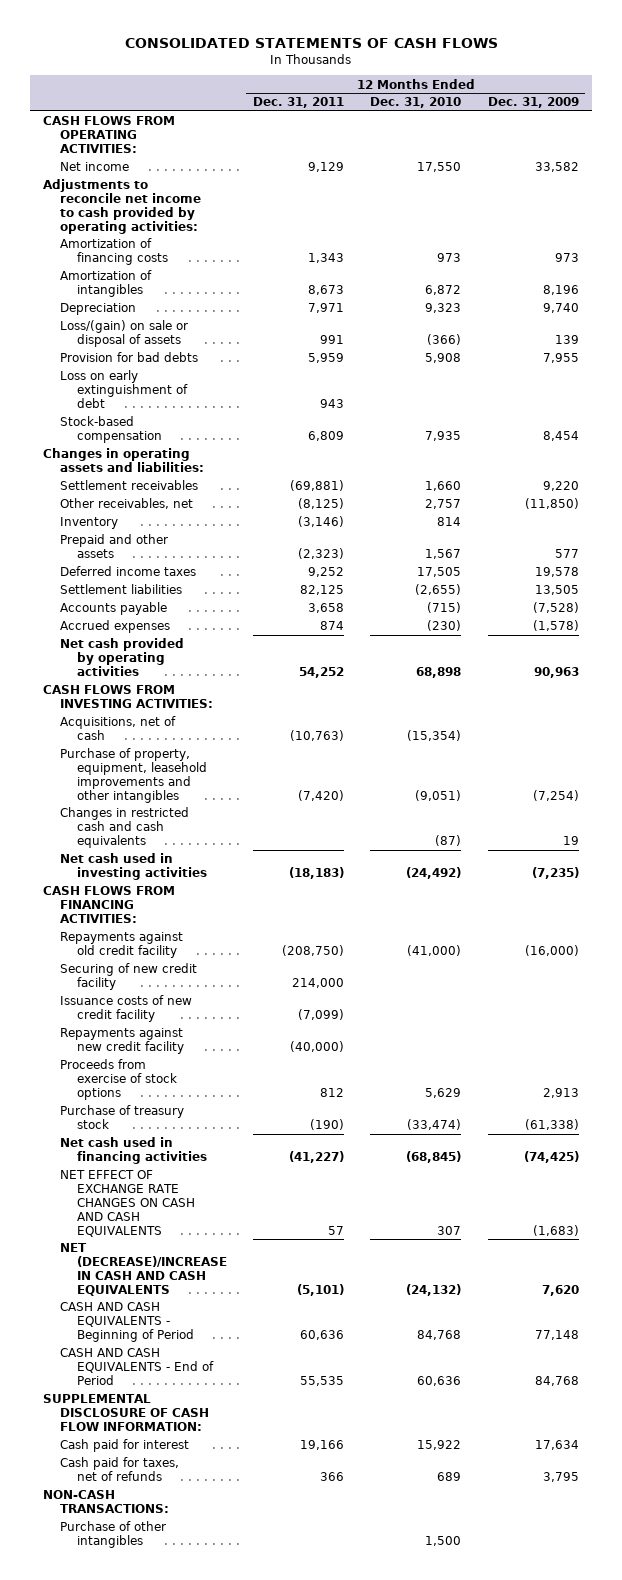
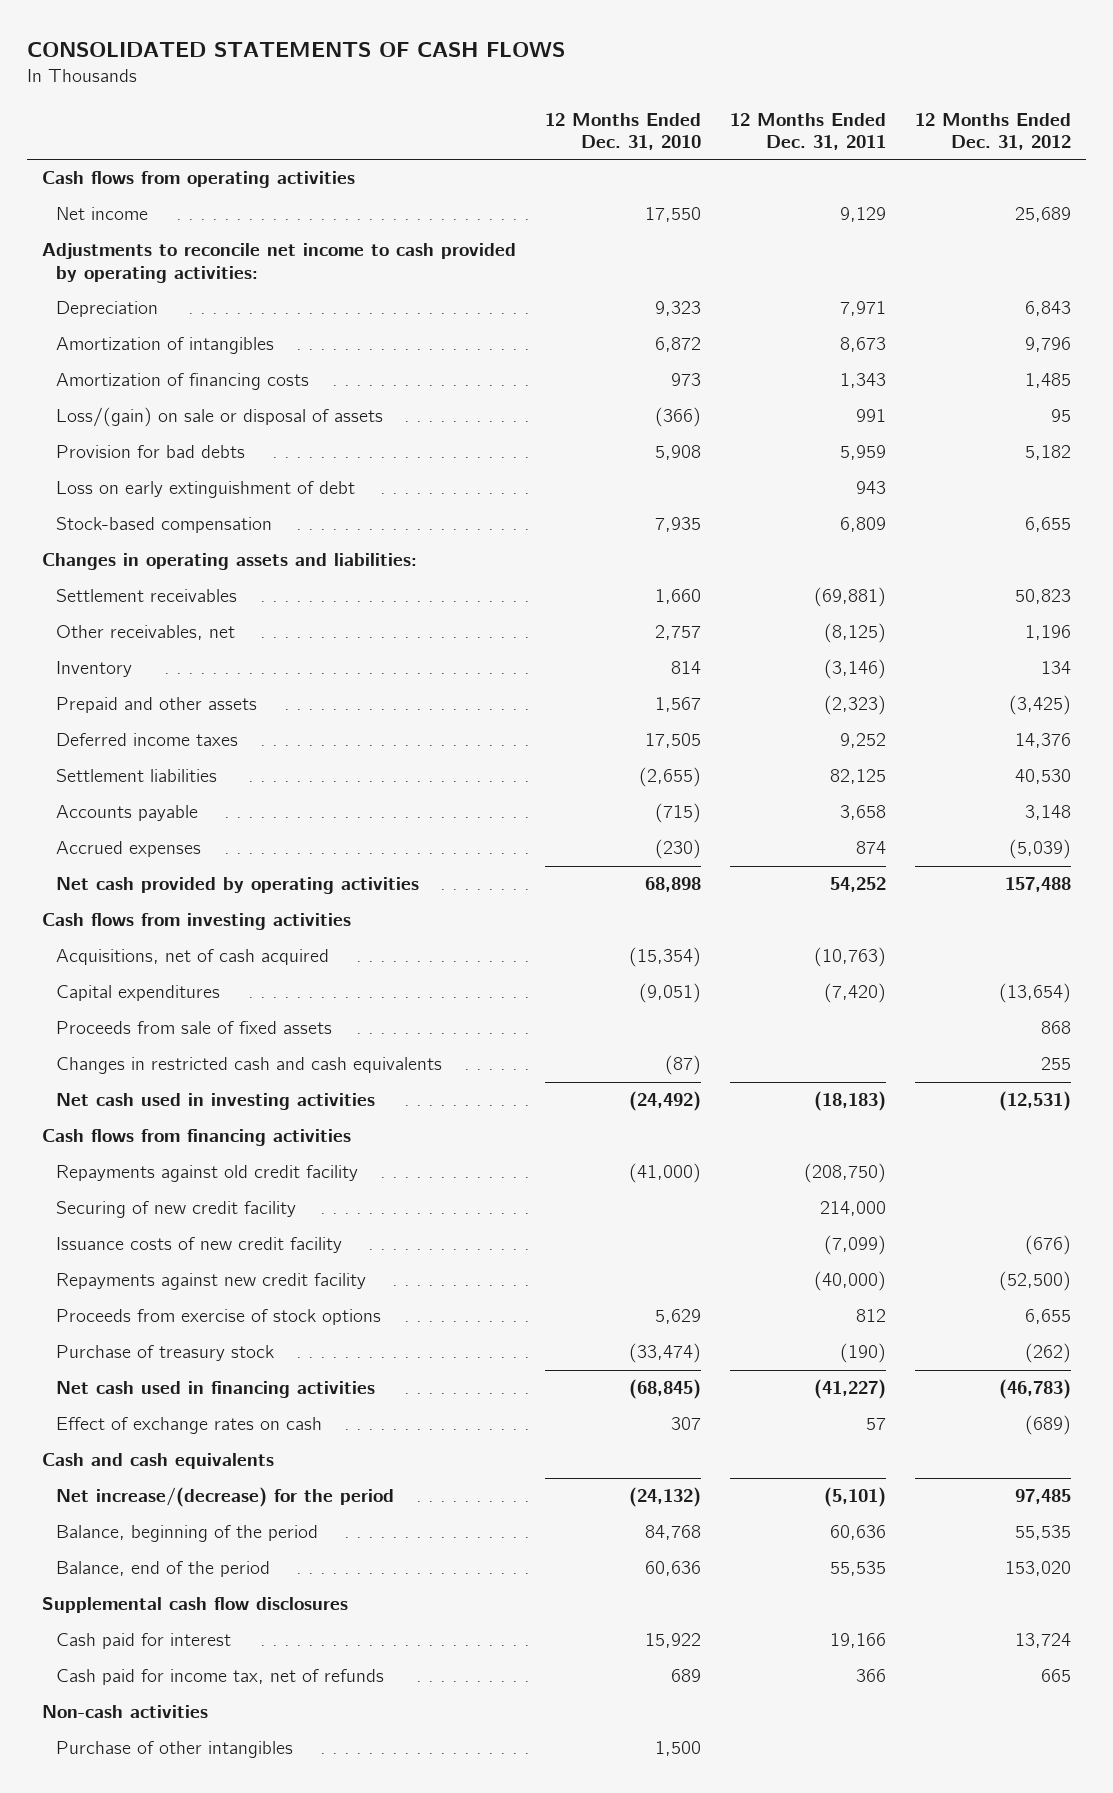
[487,97,579,109] Dec. 31, 2009 -> none
none -> [915,112,1072,151] 12 Months Ended Dec. 31, 2012
[43,116,176,153] CASH FLOWS FROM OPERATING ACTIVITIES: -> [41,171,355,189] Cash flows from operating activities
[60,270,153,297] Amortization of intangibles -> [55,337,274,355] Amortization of intangibles
[60,238,168,265] Amortization of financing costs -> [55,373,309,391] Amortization of financing costs
[43,685,214,708] CASH FLOWS FROM INVESTING ACTIVITIES: -> [41,913,351,931] Cash flows from investing activities
[60,716,177,740] Acquisitions, net of cash -> [55,949,329,966] Acquisitions, net of cash acquired
[60,748,207,803] Purchase of property, equipment, leasehold improvements and other intangibles -> [55,985,220,1002] Capital expenditures
none -> [55,1021,332,1035] Proceeds from sale of fixed assets
[43,886,176,923] CASH FLOWS FROM FINANCING ACTIVITIES: -> [41,1129,351,1147] Cash flows from financing activities
[60,1170,195,1237] NET EFFECT OF EXCHANGE RATE CHANGES ON CASH AND CASH EQUIVALENTS -> [55,1417,322,1435] Effect of exchange rates on cash
none -> [41,1453,274,1470] Cash and cash equivalents
[60,1243,227,1296] NET (DECREASE)/INCREASE IN CASH AND CASH EQUIVALENTS -> [55,1487,394,1508] Net increase/(decrease) for the period
[60,1302,194,1342] CASH AND CASH EQUIVALENTS - Beginning of Period -> [55,1525,318,1543] Balance, beginning of the period
[60,1348,214,1385] CASH AND CASH EQUIVALENTS - End of Period -> [55,1561,270,1578] Balance, end of the period
[43,1394,210,1431] SUPPLEMENTAL DISCLOSURE OF CASH FLOW INFORMATION: -> [41,1597,348,1614] Supplemental cash flow disclosures
[60,1457,180,1481] Cash paid for taxes, net of refunds -> [55,1669,384,1686] Cash paid for income tax, net of refunds
[43,1490,170,1513] NON-CASH TRANSACTIONS: -> [41,1705,208,1719] Non-cash activities

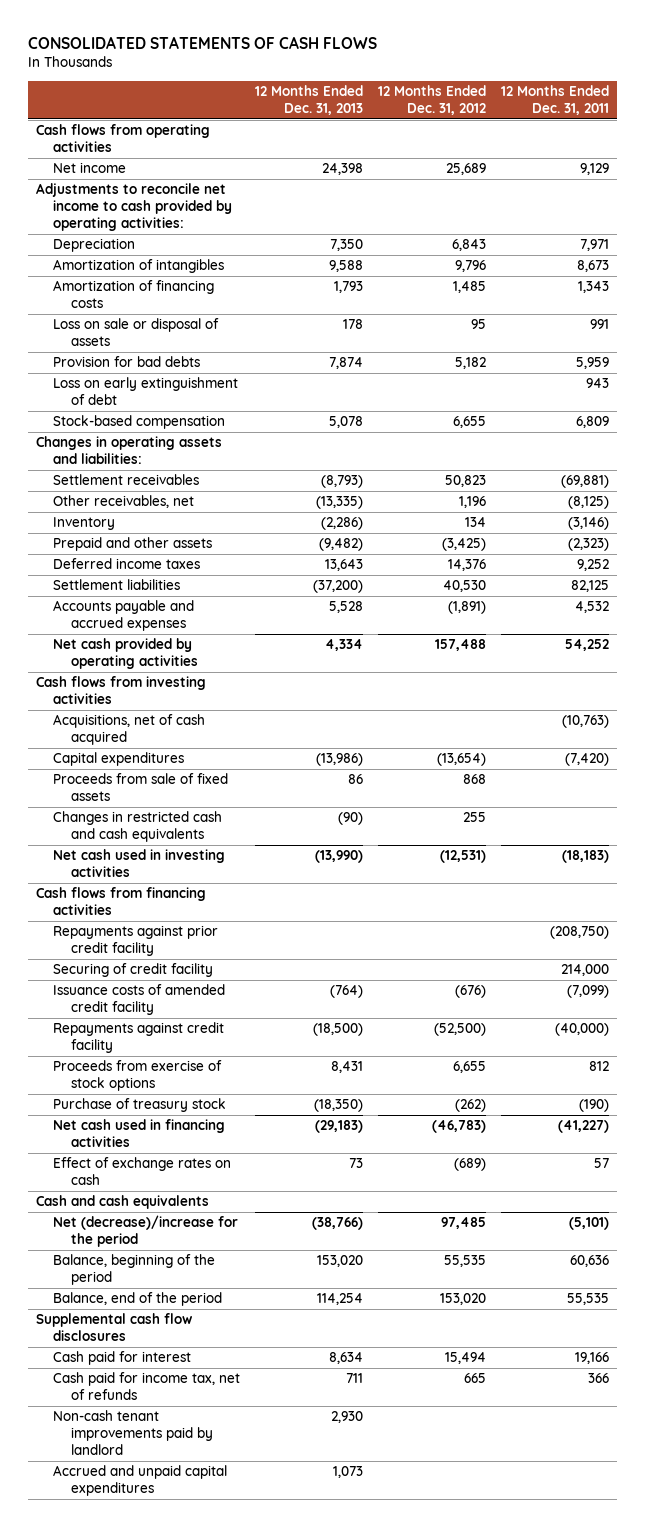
[544,112,701,151] 12 Months Ended Dec. 31, 2010 -> none
none -> [255,85,364,115] 12 Months Ended Dec. 31, 2013
[55,407,383,428] Loss/(gain) on sale or disposal of assets -> [53,318,220,347] Loss on sale or disposal of assets
[55,805,198,822] Accounts payable -> none
[55,841,201,858] Accrued expenses -> none
none -> [53,600,195,632] Accounts payable and accrued expenses
[55,1165,358,1183] Repayments against old credit facility -> [53,925,219,957] Repayments against prior credit facility
[55,1201,296,1219] Securing of new credit facility -> [53,963,214,978] Securing of credit facility
[55,1237,342,1254] Issuance costs of new credit facility -> [53,984,226,1016] Issuance costs of amended credit facility
[55,1273,366,1291] Repayments against new credit facility -> [53,1022,225,1054] Repayments against credit facility
[55,1487,394,1508] Net increase/(decrease) for the period -> [53,1215,239,1248] Net (decrease)/increase for the period
[1015,1633,1072,1649] 13,724 -> [445,1352,487,1365] 15,494
[41,1705,208,1719] Non-cash activities -> none
[55,1741,293,1759] Purchase of other intangibles -> none
none -> [53,1410,213,1456] Non-cash tenant improvements paid by landlord
none -> [53,1465,228,1497] Accrued and unpaid capital expenditures

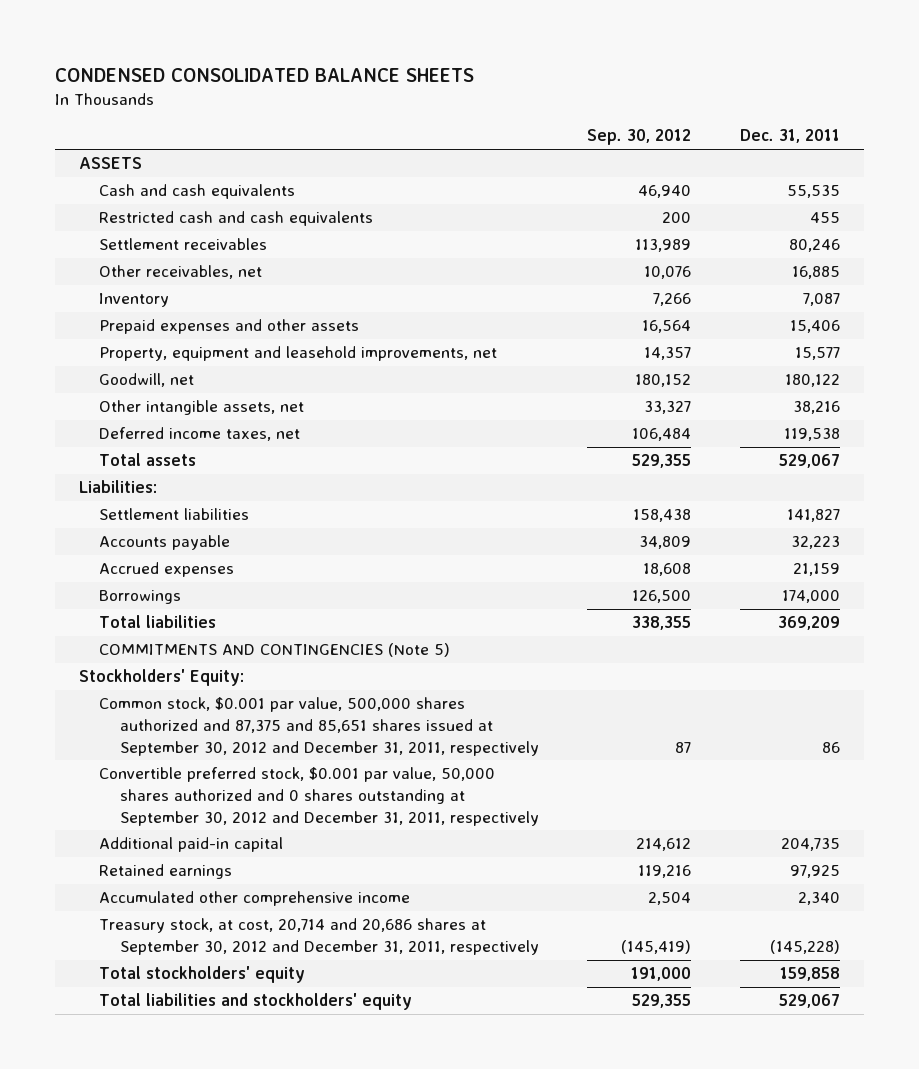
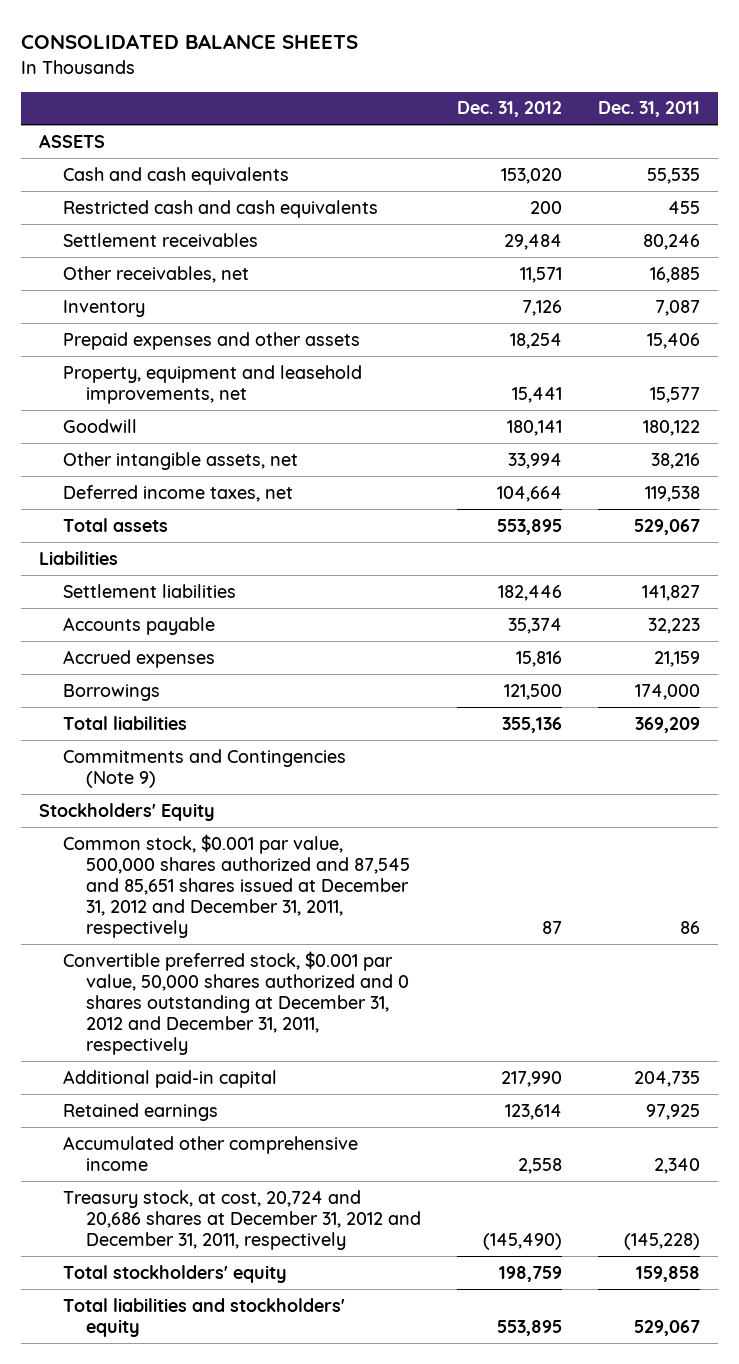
[54,67,474,82] CONDENSED CONSOLIDATED BALANCE SHEETS -> [21,34,359,50] CONSOLIDATED BALANCE SHEETS
[587,129,692,146] Sep. 30, 2012 -> none
none -> [457,101,563,118] Dec. 31, 2012
[99,373,195,388] Goodwill, net -> [62,418,137,433] Goodwill
[79,480,158,494] Liabilities: -> [39,550,119,565] Liabilities
[99,643,451,658] COMMITMENTS AND CONTINGENCIES (Note 5) -> [62,748,346,788] Commitments and Contingencies (Note 9)
[79,669,245,687] Stockholders' Equity: -> [39,802,216,821] Stockholders' Equity
[99,697,539,756] Common stock, $0.001 par value, 500,000 shares authorized and 87,375 and 85,651 shares issued at September 30, 2012 and December 31, 2011, respectively -> [62,833,411,939] Common stock, $0.001 par value, 500,000 shares authorized and 87,545 and 85,651 shares issued at December 31, 2012 and December 31, 2011, respectively
[99,767,539,826] Convertible preferred stock, $0.001 par value, 50,000 shares authorized and 0 shares outstanding at September 30, 2012 and December 31, 2011, respectively -> [62,950,410,1056] Convertible preferred stock, $0.001 par value, 50,000 shares authorized and 0 shares outstanding at December 31, 2012 and December 31, 2011, respectively
[99,918,539,956] Treasury stock, at cost, 20,714 and 20,686 shares at September 30, 2012 and December 31, 2011, respectively -> [62,1189,422,1251] Treasury stock, at cost, 20,724 and 20,686 shares at December 31, 2012 and December 31, 2011, respectively

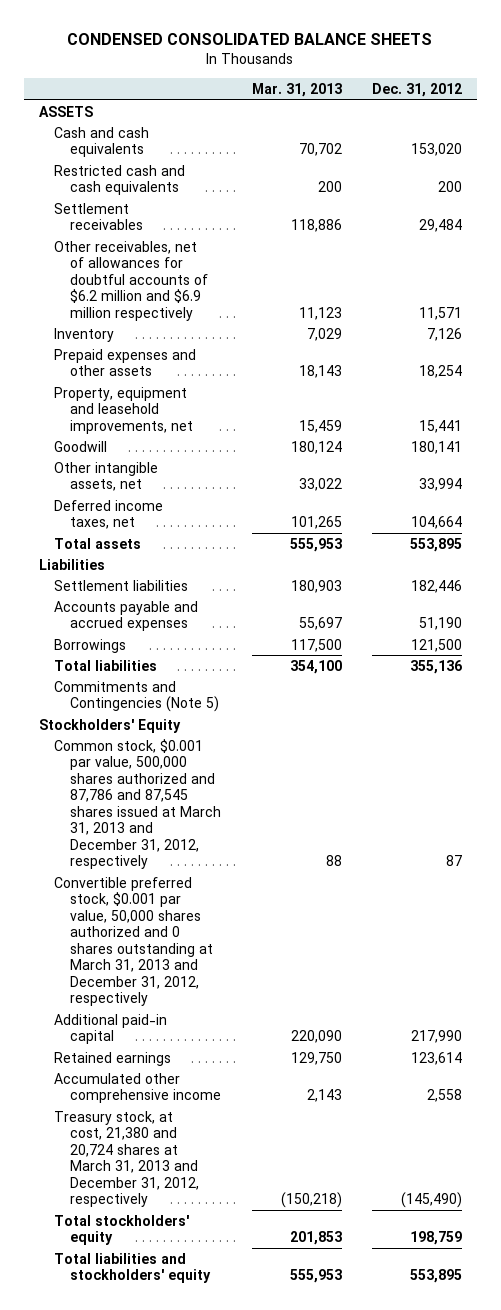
[21,34,359,50] CONSOLIDATED BALANCE SHEETS -> [67,33,433,46] CONDENSED CONSOLIDATED BALANCE SHEETS
[598,101,701,118] Dec. 31, 2011 -> none
none -> [251,83,342,98] Mar. 31, 2013
[62,265,249,283] Other receivables, net -> [54,240,209,321] Other receivables, net of allowances for doubtful accounts of $6.2 million and $6.9 million respectively
[62,616,215,635] Accounts payable -> none
[62,649,215,668] Accrued expenses -> none
none -> [54,600,199,632] Accounts payable and accrued expenses
[62,748,346,788] Commitments and Contingencies (Note 9) -> [54,680,220,713] Commitments and Contingencies (Note 5)
[62,833,411,939] Common stock, $0.001 par value, 500,000 shares authorized and 87,545 and 85,651 shares issued at December 31, 2012 and December 31, 2011, respectively -> [54,738,222,870] Common stock, $0.001 par value, 500,000 shares authorized and 87,786 and 87,545 shares issued at March 31, 2013 and December 31, 2012, respectively
[62,950,410,1056] Convertible preferred stock, $0.001 par value, 50,000 shares authorized and 0 shares outstanding at December 31, 2012 and December 31, 2011, respectively -> [54,876,214,1007] Convertible preferred stock, $0.001 par value, 50,000 shares authorized and 0 shares outstanding at March 31, 2013 and December 31, 2012, respectively
[62,1189,422,1251] Treasury stock, at cost, 20,724 and 20,686 shares at December 31, 2012 and December 31, 2011, respectively -> [54,1110,200,1208] Treasury stock, at cost, 21,380 and 20,724 shares at March 31, 2013 and December 31, 2012, respectively

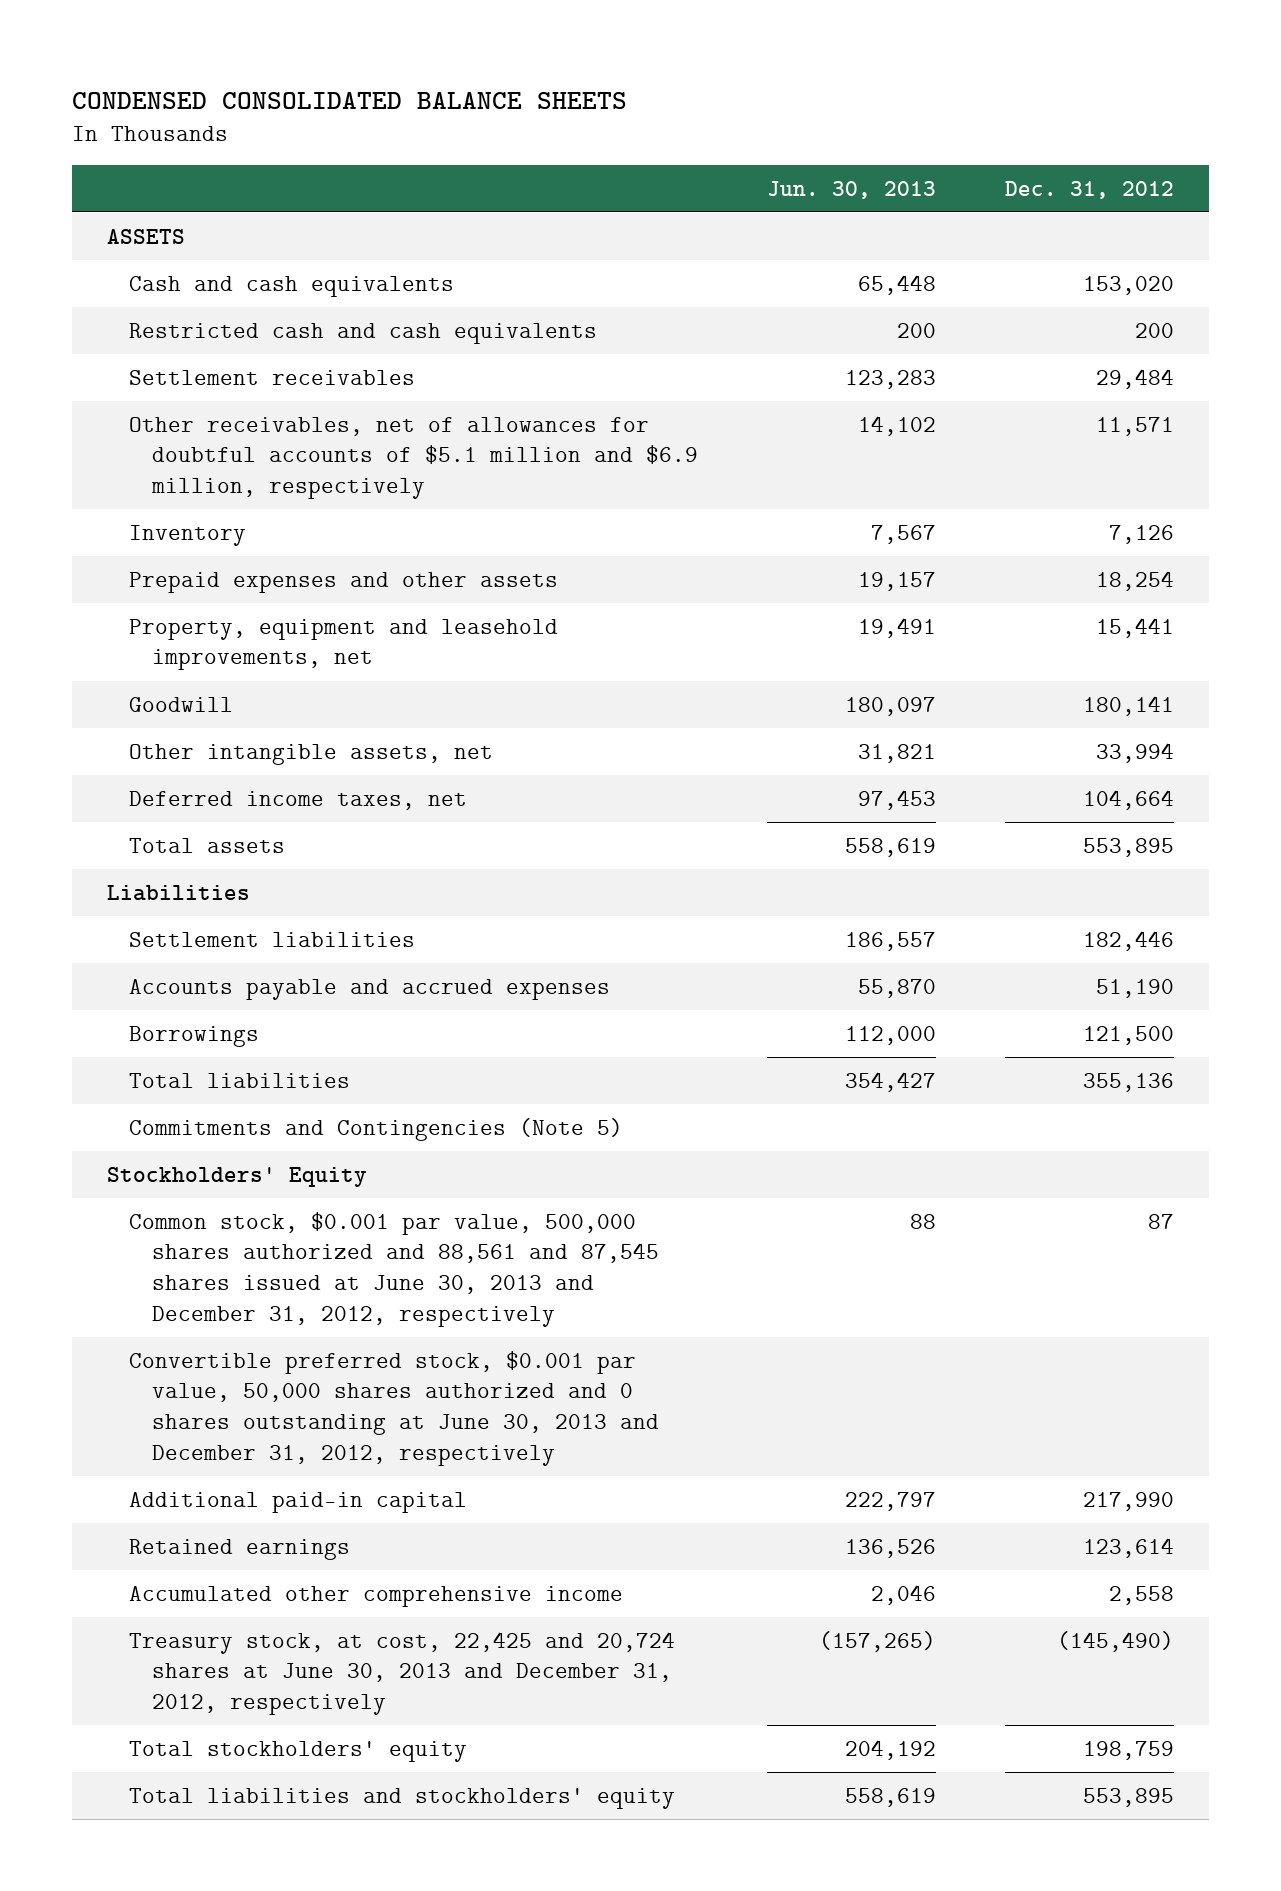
[251,83,342,98] Mar. 31, 2013 -> none
none -> [766,180,936,199] Jun. 30, 2013
[54,240,209,321] Other receivables, net of allowances for doubtful accounts of $6.2 million and $6.9 million respectively -> [129,416,698,500] Other receivables, net of allowances for doubtful accounts of $5.1 million and $6.9 million, respectively
[54,738,222,870] Common stock, $0.001 par value, 500,000 shares authorized and 87,786 and 87,545 shares issued at March 31, 2013 and December 31, 2012, respectively -> [129,1211,659,1327] Common stock, $0.001 par value, 500,000 shares authorized and 88,561 and 87,545 shares issued at June 30, 2013 and December 31, 2012, respectively
[54,876,214,1007] Convertible preferred stock, $0.001 par value, 50,000 shares authorized and 0 shares outstanding at March 31, 2013 and December 31, 2012, respectively -> [129,1350,659,1466] Convertible preferred stock, $0.001 par value, 50,000 shares authorized and 0 shares outstanding at June 30, 2013 and December 31, 2012, respectively
[54,1110,200,1208] Treasury stock, at cost, 21,380 and 20,724 shares at March 31, 2013 and December 31, 2012, respectively -> [129,1631,676,1716] Treasury stock, at cost, 22,425 and 20,724 shares at June 30, 2013 and December 31, 2012, respectively

